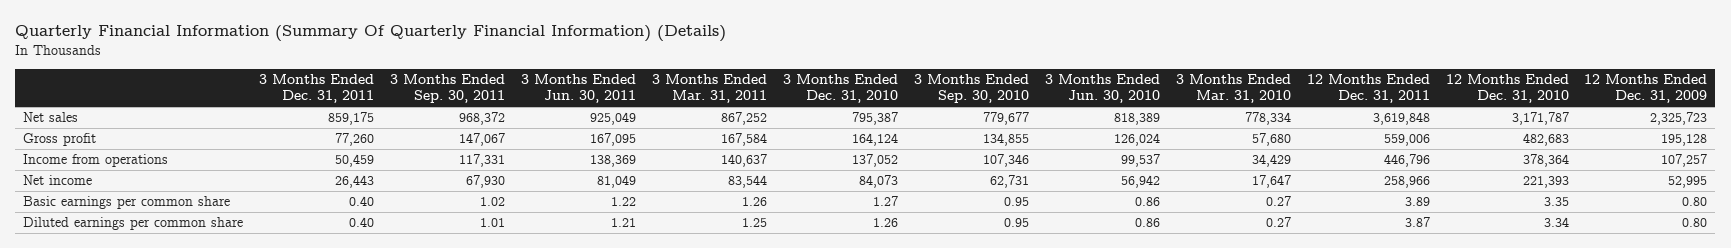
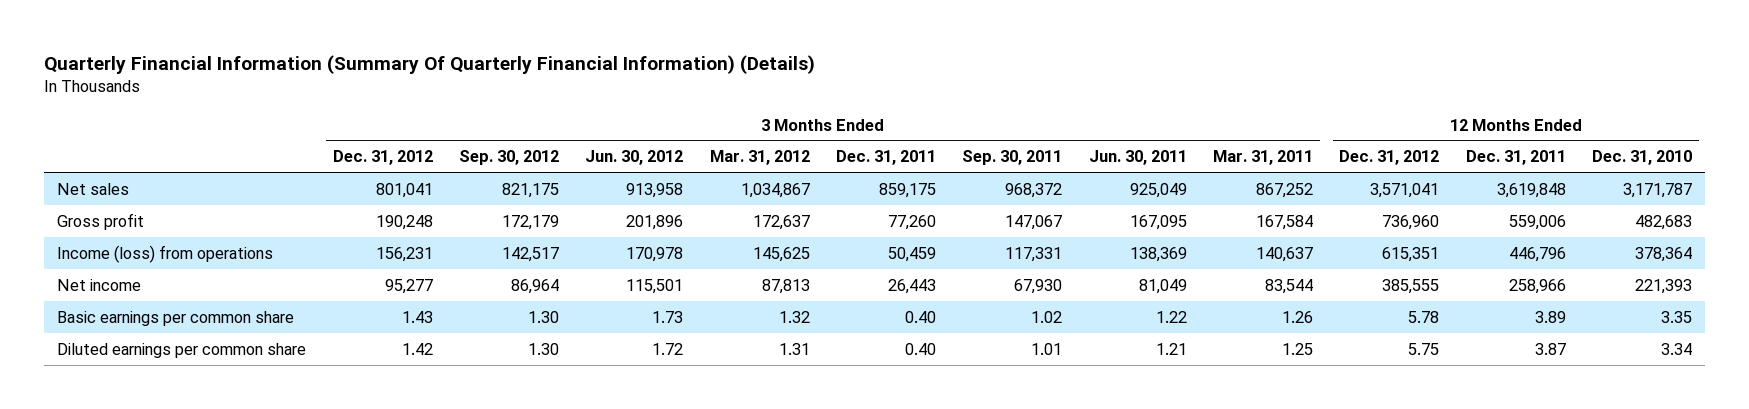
[782,73,898,104] 3 Months Ended Dec. 31, 2010 -> none
[913,73,1029,104] 3 Months Ended Sep. 30, 2010 -> none
[1044,73,1160,104] 3 Months Ended Jun. 30, 2010 -> none
[1175,73,1291,104] 3 Months Ended Mar. 31, 2010 -> none
[1584,73,1708,104] 12 Months Ended Dec. 31, 2009 -> none
none -> [332,150,433,166] Dec. 31, 2012
none -> [459,150,560,166] Sep. 30, 2012
none -> [585,150,684,166] Jun. 30, 2012
none -> [709,150,810,166] Mar. 31, 2012
none -> [1339,150,1440,166] Dec. 31, 2012
[23,154,169,168] Income from operations -> [57,244,274,263] Income (loss) from operations

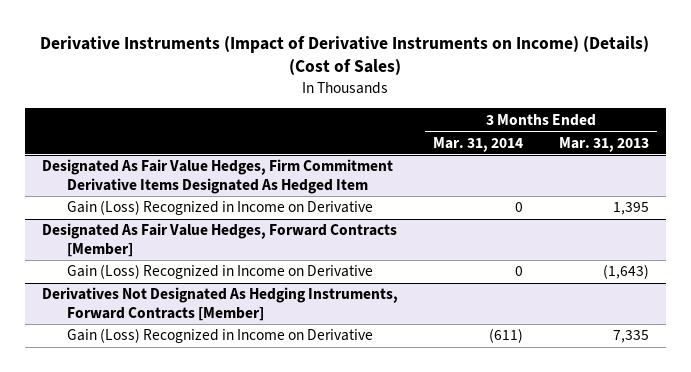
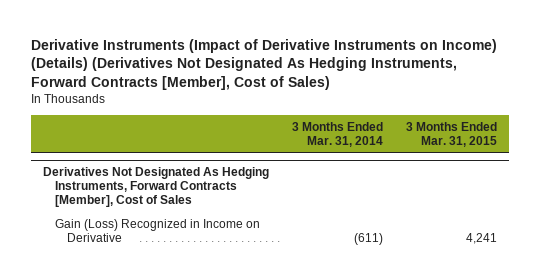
[40,35,650,76] Derivative Instruments (Impact of Derivative Instruments on Income) (Details) (Cost of Sales) -> [30,38,497,90] Derivative Instruments (Impact of Derivative Instruments on Income) (Details) (Derivatives Not Designated As Hedging Instruments, Forward Contracts [Member], Cost of Sales)
[558,136,649,152] Mar. 31, 2013 -> none
none -> [406,121,498,148] 3 Months Ended Mar. 31, 2015
[42,159,394,194] Designated As Fair Value Hedges, Firm Commitment Derivative Items Designated As Hedged Item -> none
[66,200,373,216] Gain (Loss) Recognized in Income on Derivative -> none
[42,223,398,257] Designated As Fair Value Hedges, Forward Contracts [Member] -> none
[66,264,373,280] Gain (Loss) Recognized in Income on Derivative -> none
[42,287,399,321] Derivatives Not Designated As Hedging Instruments, Forward Contracts [Member] -> [42,166,269,208] Derivatives Not Designated As Hedging Instruments, Forward Contracts [Member], Cost of Sales

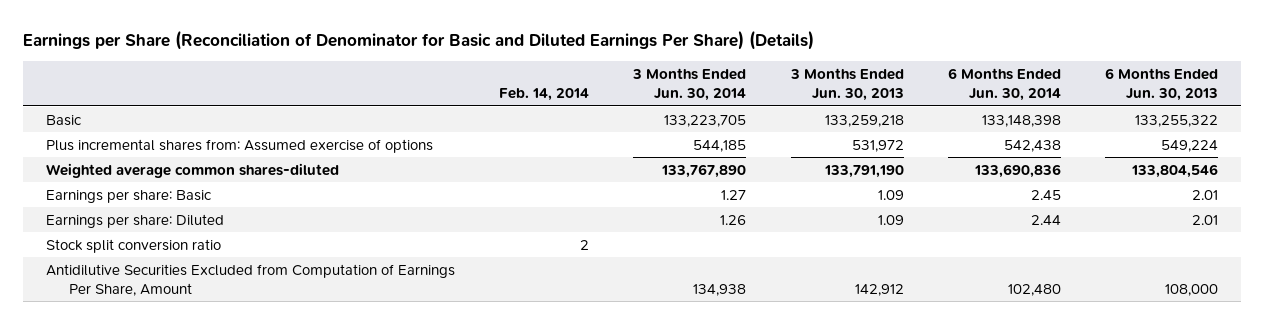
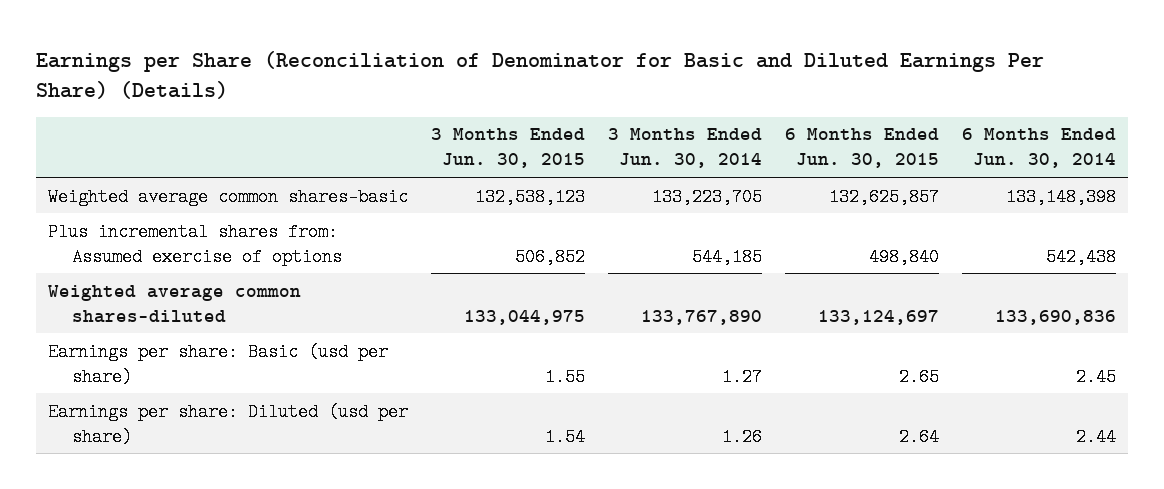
[498,88,589,102] Feb. 14, 2014 -> none
[789,68,904,102] 3 Months Ended Jun. 30, 2013 -> none
[1105,68,1219,102] 6 Months Ended Jun. 30, 2013 -> none
none -> [431,128,586,169] 3 Months Ended Jun. 30, 2015
none -> [785,128,940,169] 6 Months Ended Jun. 30, 2015
[45,114,82,126] Basic -> [47,187,408,206] Weighted average common shares-basic
[45,238,221,253] Stock split conversion ratio -> none
[45,263,455,296] Antidilutive Securities Excluded from Computation of Earnings Per Share, Amount -> none
[45,189,212,203] Earnings per share: Basic -> [47,342,388,386] Earnings per share: Basic (usd per share)
[45,213,224,228] Earnings per share: Diluted -> [47,402,408,446] Earnings per share: Diluted (usd per share)

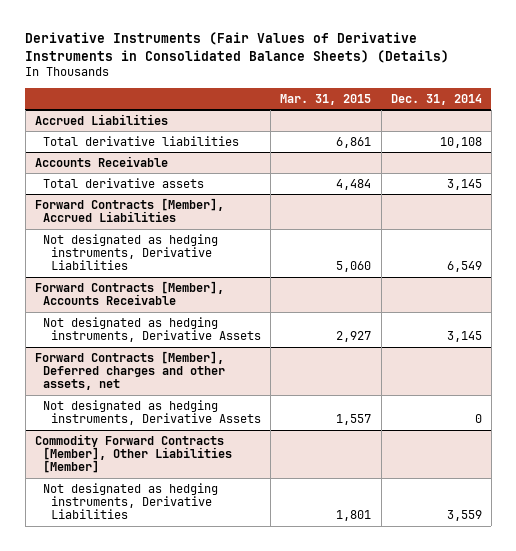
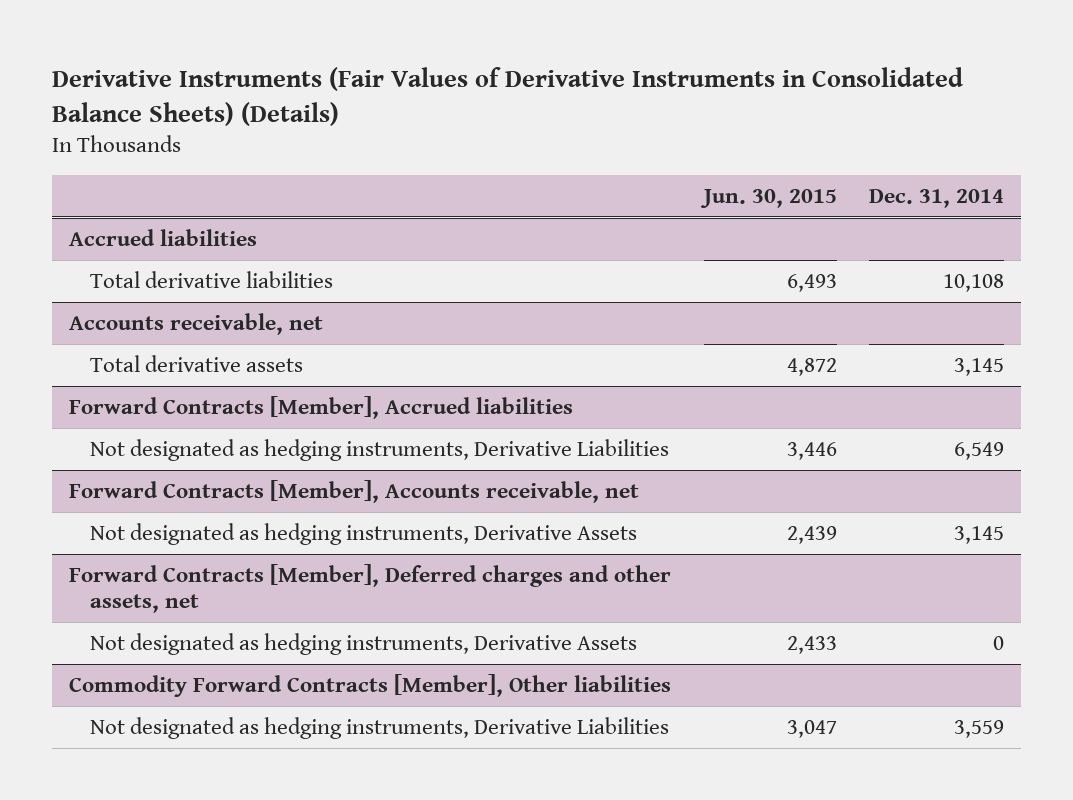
[280,93,372,105] Mar. 31, 2015 -> none
none -> [699,188,837,208] Jun. 30, 2015
[34,113,168,125] Accrued Liabilities -> [68,228,257,246] Accrued liabilities
[34,155,168,167] Accounts Receivable -> [68,312,323,335] Accounts receivable, net
[34,197,224,223] Forward Contracts [Member], Accrued Liabilities -> [68,395,573,419] Forward Contracts [Member], Accrued liabilities
[34,280,224,306] Forward Contracts [Member], Accounts Receivable -> [68,479,639,503] Forward Contracts [Member], Accounts receivable, net
[34,433,233,474] Commodity Forward Contracts [Member], Other Liabilities [Member] -> [68,673,671,697] Commodity Forward Contracts [Member], Other liabilities

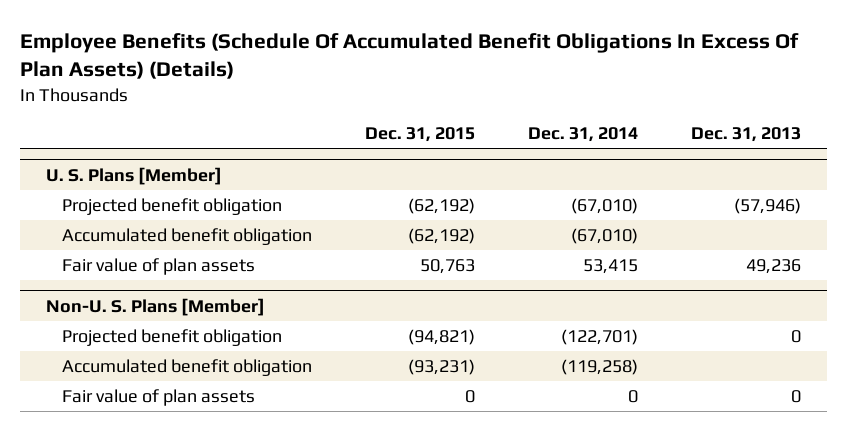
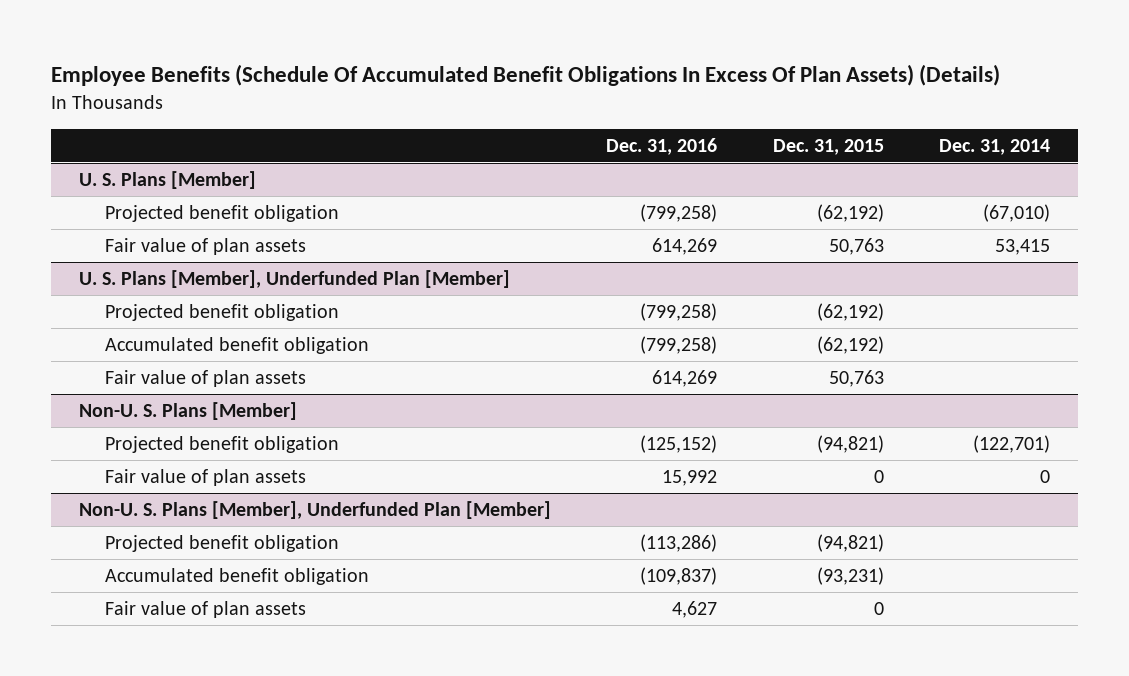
[690,127,801,143] Dec. 31, 2013 -> none
none -> [606,137,718,155] Dec. 31, 2016
[62,227,313,245] Accumulated benefit obligation -> none
none -> [79,270,511,289] U. S. Plans [Member], Underfunded Plan [Member]
none -> [105,304,340,322] Projected benefit obligation
none -> [105,337,370,355] Accumulated benefit obligation
none -> [105,370,307,388] Fair value of plan assets
[62,358,313,376] Accumulated benefit obligation -> none
none -> [79,501,552,520] Non-U. S. Plans [Member], Underfunded Plan [Member]
none -> [105,535,340,553] Projected benefit obligation
none -> [105,568,370,586] Accumulated benefit obligation
none -> [105,601,307,619] Fair value of plan assets

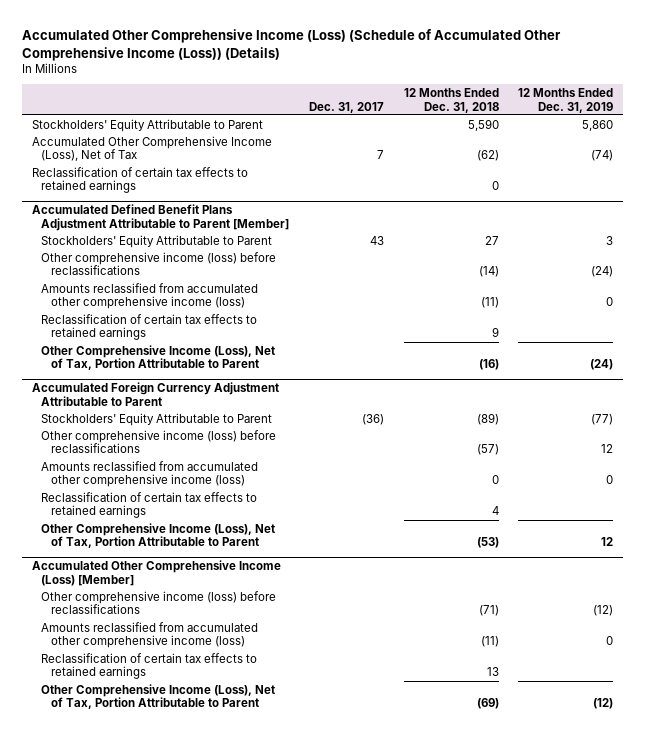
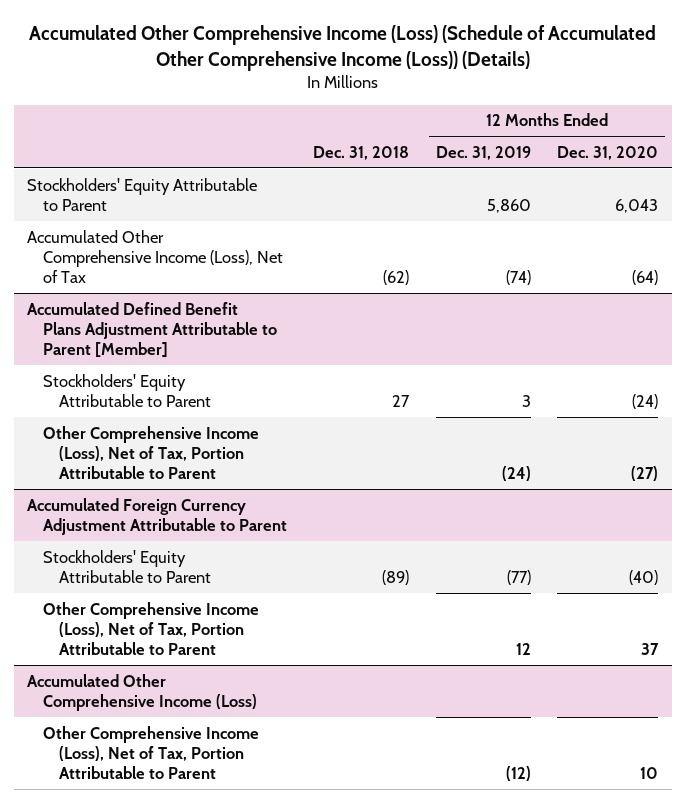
[309,101,385,113] Dec. 31, 2017 -> none
[403,88,499,113] 12 Months Ended Dec. 31, 2018 -> none
none -> [313,145,410,160] Dec. 31, 2018
none -> [557,145,659,160] Dec. 31, 2020
[32,166,249,194] Reclassification of certain tax effects to retained earnings -> none
[41,251,277,276] Other comprehensive income (loss) before reclassifications -> none
[41,282,259,310] Amounts reclassified from accumulated other comprehensive income (loss) -> none
[41,313,258,341] Reclassification of certain tax effects to retained earnings -> none
[41,429,277,454] Other comprehensive income (loss) before reclassifications -> none
[41,460,259,488] Amounts reclassified from accumulated other comprehensive income (loss) -> none
[41,491,258,519] Reclassification of certain tax effects to retained earnings -> none
[41,590,277,615] Other comprehensive income (loss) before reclassifications -> none
[41,621,259,649] Amounts reclassified from accumulated other comprehensive income (loss) -> none
[41,652,258,680] Reclassification of certain tax effects to retained earnings -> none
[32,560,282,586] Accumulated Other Comprehensive Income (Loss) [Member] -> [27,673,258,711] Accumulated Other Comprehensive Income (Loss)

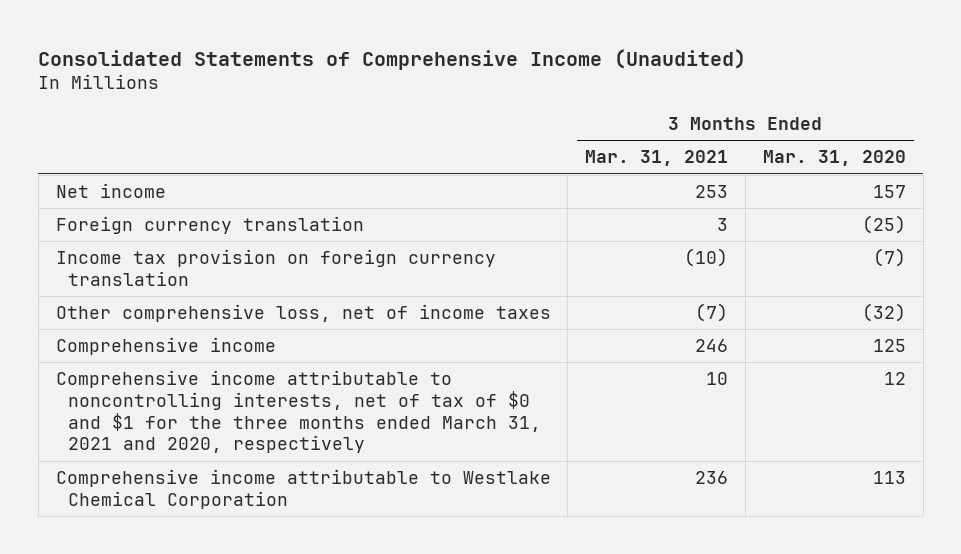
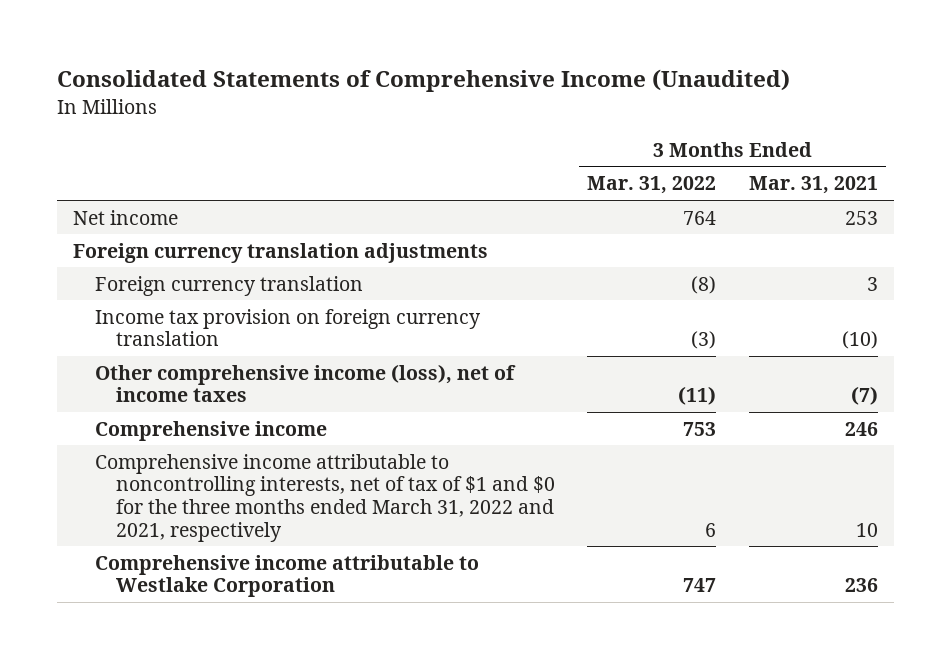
[762,150,906,167] Mar. 31, 2020 -> none
none -> [587,176,717,195] Mar. 31, 2022
none -> [73,242,489,263] Foreign currency translation adjustments
[55,304,551,323] Other comprehensive loss, net of income taxes -> [94,363,516,403] Other comprehensive income (loss), net of income taxes
[55,370,542,454] Comprehensive income attributable to noncontrolling interests, net of tax of $0 and $1 for the three months ended March 31, 2021 and 2020, respectively -> [94,453,555,542] Comprehensive income attributable to noncontrolling interests, net of tax of $1 and $0 for the three months ended March 31, 2022 and 2021, respectively
[55,469,551,509] Comprehensive income attributable to Westlake Chemical Corporation -> [94,554,479,598] Comprehensive income attributable to Westlake Corporation

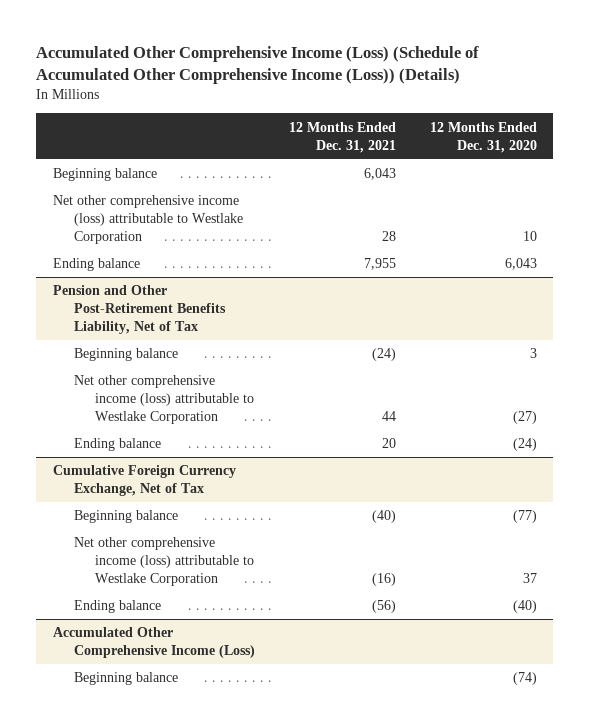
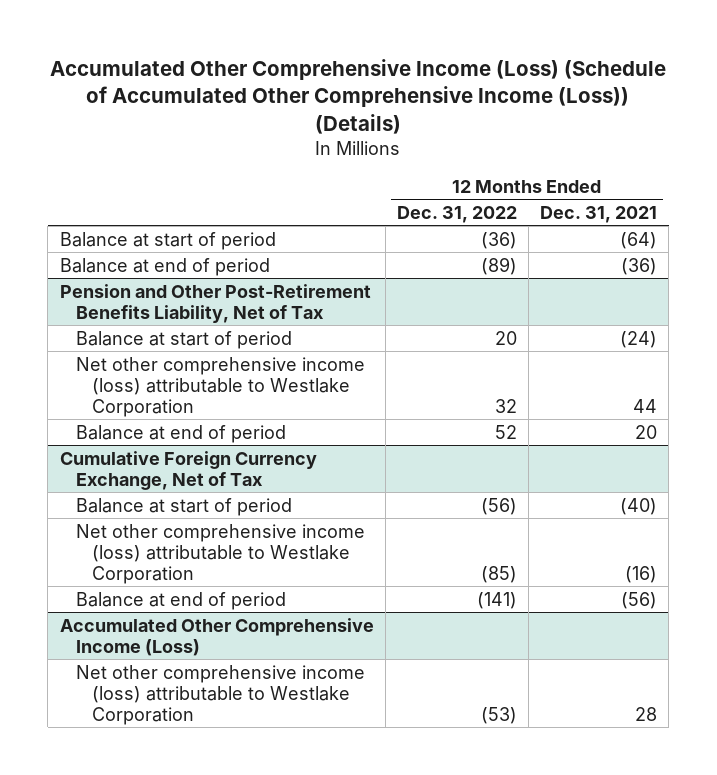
[429,121,537,153] 12 Months Ended Dec. 31, 2020 -> none
none -> [396,205,517,223] Dec. 31, 2022
[52,168,157,182] Beginning balance -> none
[52,195,244,245] Net other comprehensive income (loss) attributable to Westlake Corporation -> none
[52,258,140,272] Ending balance -> none
none -> [59,231,276,250] Balance at start of period
none -> [59,257,270,276] Balance at end of period
[74,348,179,362] Beginning balance -> none
none -> [75,330,292,349] Balance at start of period
[74,438,162,452] Ending balance -> none
none -> [75,424,286,443] Balance at end of period
[74,510,179,524] Beginning balance -> none
none -> [75,497,292,516] Balance at start of period
[74,600,162,614] Ending balance -> none
none -> [75,591,286,610] Balance at end of period
[74,672,179,686] Beginning balance -> none
none -> [75,664,365,725] Net other comprehensive income (loss) attributable to Westlake Corporation

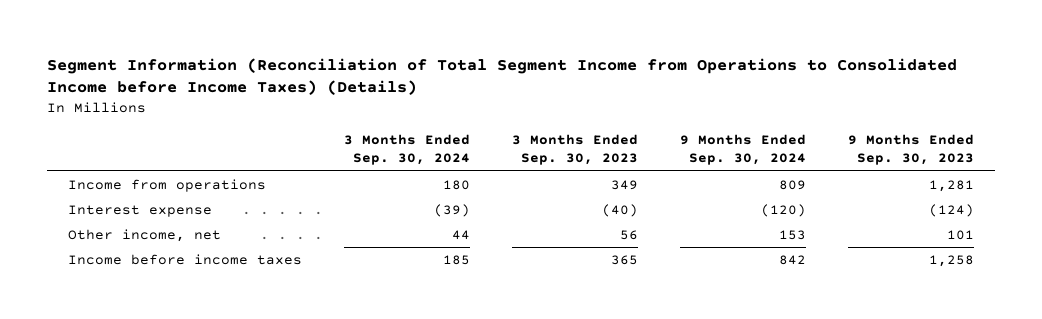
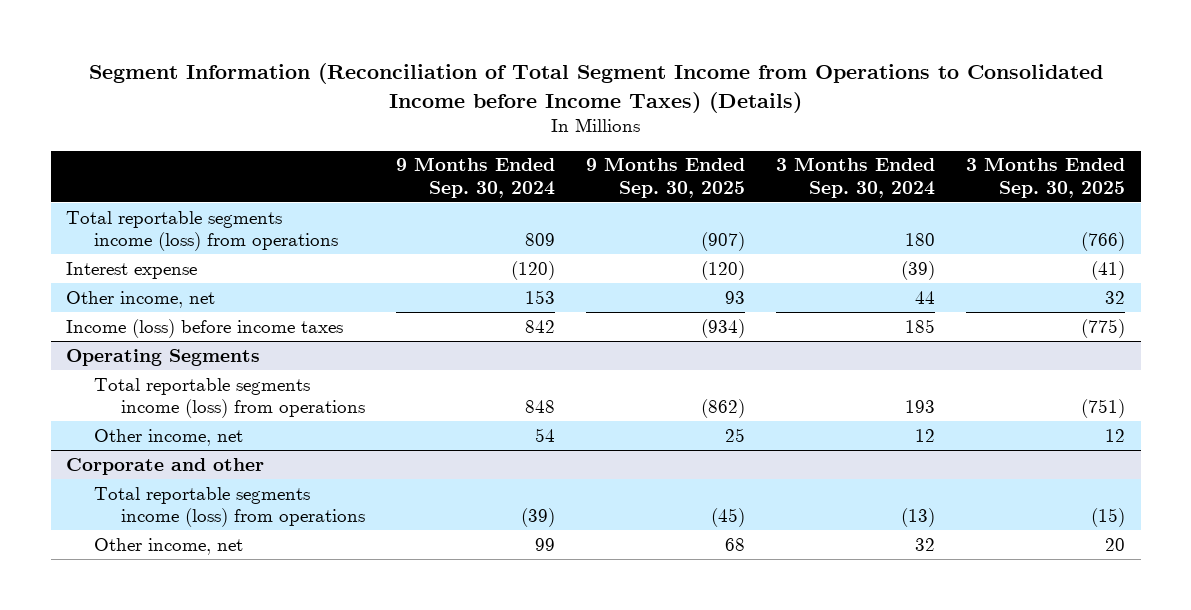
[511,133,638,166] 3 Months Ended Sep. 30, 2023 -> none
[848,133,975,166] 9 Months Ended Sep. 30, 2023 -> none
none -> [586,157,746,198] 9 Months Ended Sep. 30, 2025
none -> [966,157,1126,198] 3 Months Ended Sep. 30, 2025
[67,179,266,193] Income from operations -> [66,210,338,252] Total reportable segments income (loss) from operations
[67,254,302,266] Income before income taxes -> [66,318,344,338] Income (loss) before income taxes
none -> [66,348,261,366] Operating Segments
none -> [93,377,366,419] Total reportable segments income (loss) from operations
none -> [93,428,243,446] Other income, net
none -> [66,457,265,475] Corporate and other
none -> [93,486,366,528] Total reportable segments income (loss) from operations
none -> [93,537,243,555] Other income, net

